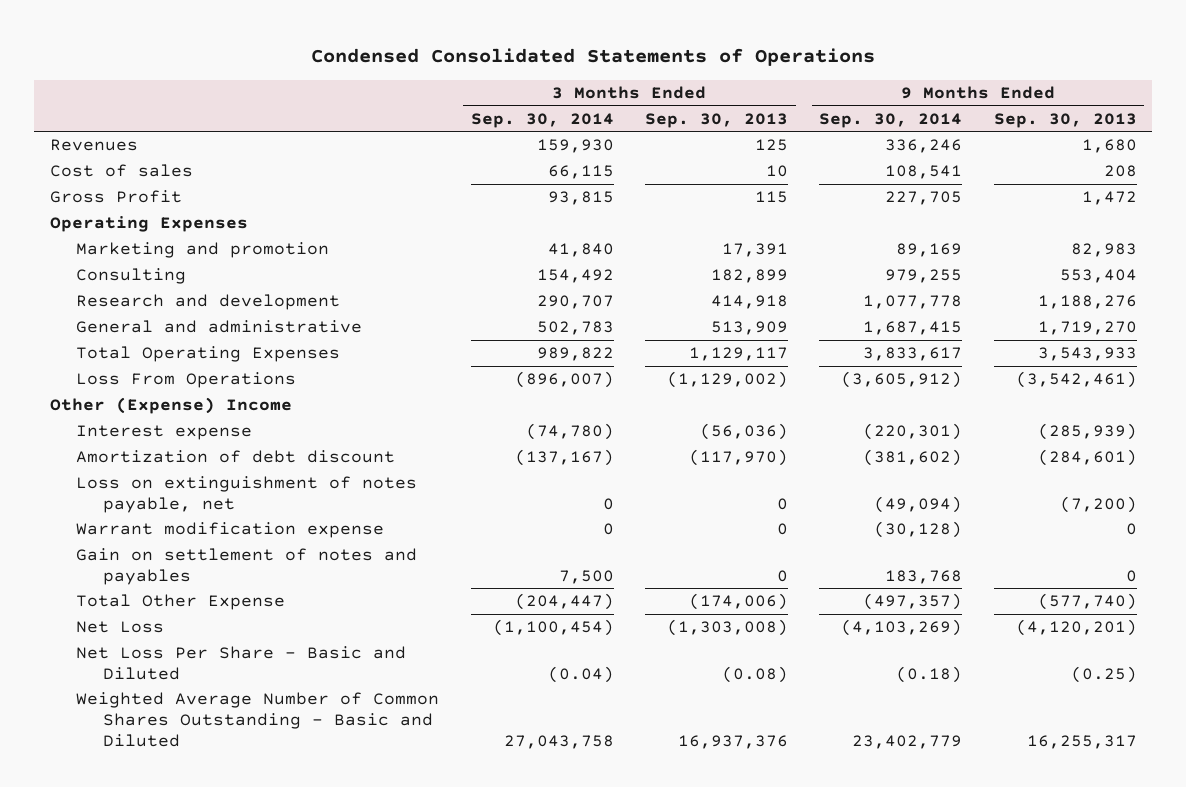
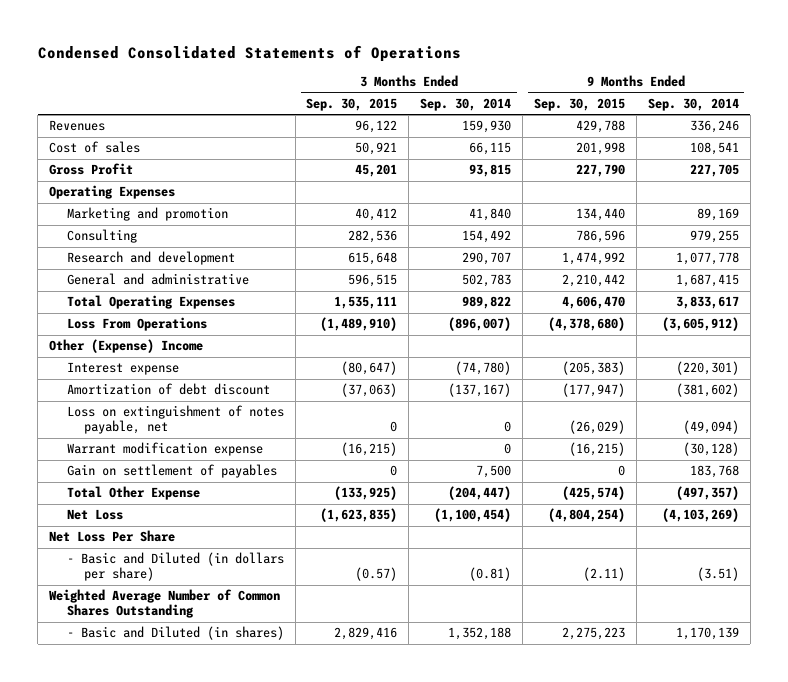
[645,112,789,128] Sep. 30, 2013 -> none
[993,112,1137,128] Sep. 30, 2013 -> none
none -> [306,98,398,112] Sep. 30, 2015
none -> [533,98,625,112] Sep. 30, 2015
[76,548,418,585] Gain on settlement of notes and payables -> [66,464,277,479] Gain on settlement of payables
none -> [49,530,176,543] Net Loss Per Share
[76,646,407,680] Net Loss Per Share - Basic and Diluted -> [66,552,284,582] - Basic and Diluted (in dollars per share)
[547,665,614,683] (0.04) -> [469,567,512,582] (0.81)
[896,665,963,683] (0.18) -> [696,567,739,582] (3.51)
none -> [49,589,281,619] Weighted Average Number of Common Shares Outstanding
[76,692,440,747] Weighted Average Number of Common Shares Outstanding - Basic and Diluted -> [66,626,284,641] - Basic and Diluted (in shares)
[503,734,614,749] 27,043,758 -> [448,627,512,641] 1,352,188
[852,734,963,749] 23,402,779 -> [675,627,739,641] 1,170,139

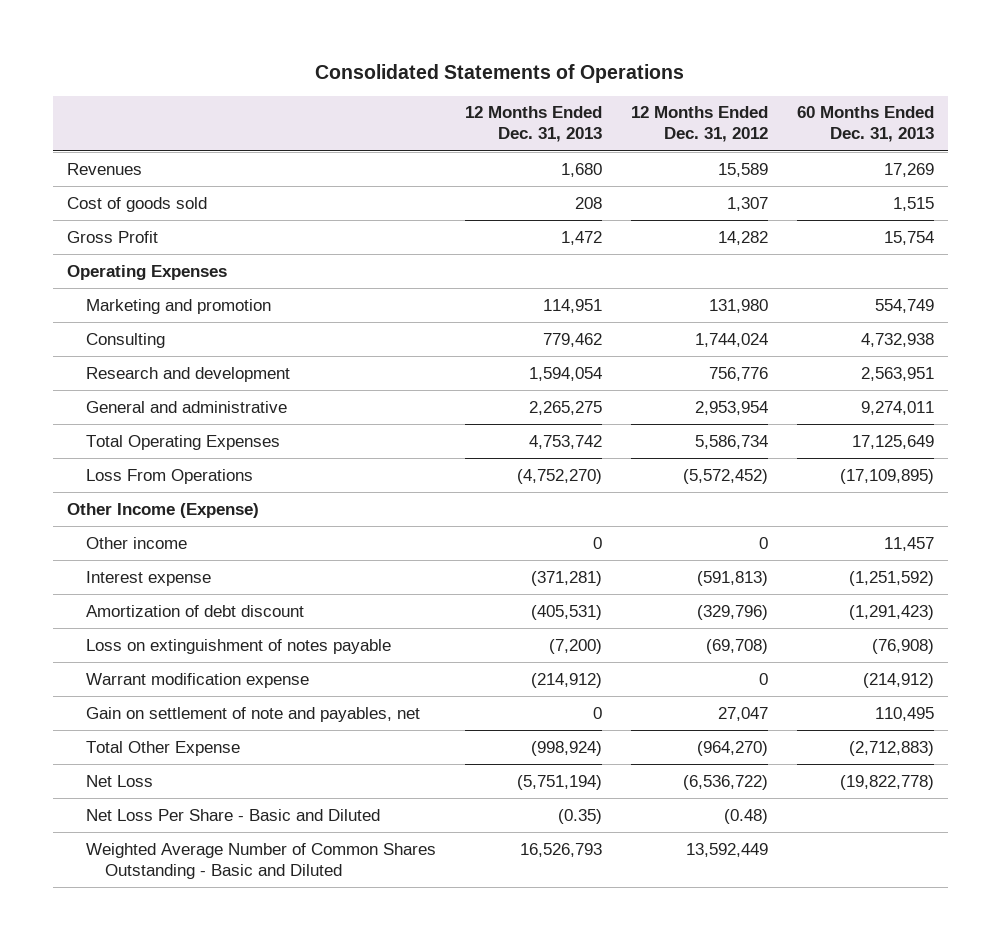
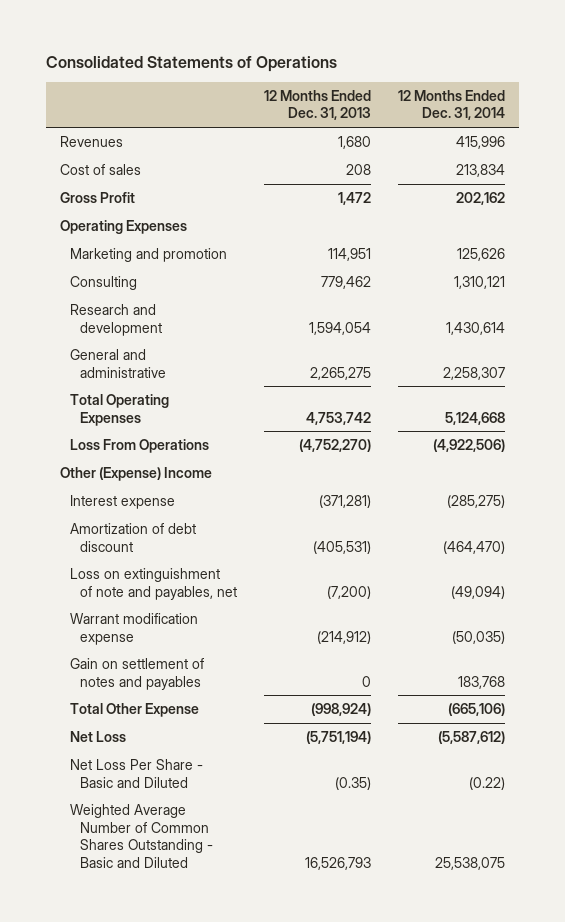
[630,106,768,143] 12 Months Ended Dec. 31, 2012 -> none
[796,106,934,143] 60 Months Ended Dec. 31, 2013 -> none
none -> [398,89,506,121] 12 Months Ended Dec. 31, 2014
[67,196,208,212] Cost of goods sold -> [59,164,141,176] Cost of sales
[86,536,188,549] Other income -> none
[67,502,260,518] Other Income (Expense) -> [59,467,212,482] Other (Expense) Income
[86,638,392,654] Loss on extinguishment of notes payable -> [70,568,238,600] Loss on extinguishment of note and payables, net
[86,706,421,722] Gain on settlement of note and payables, net -> [70,658,205,690] Gain on settlement of notes and payables

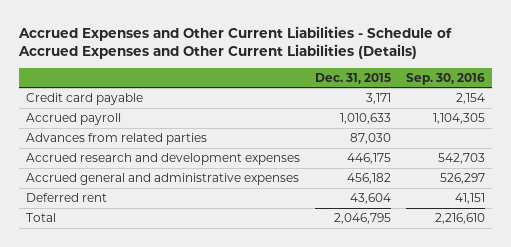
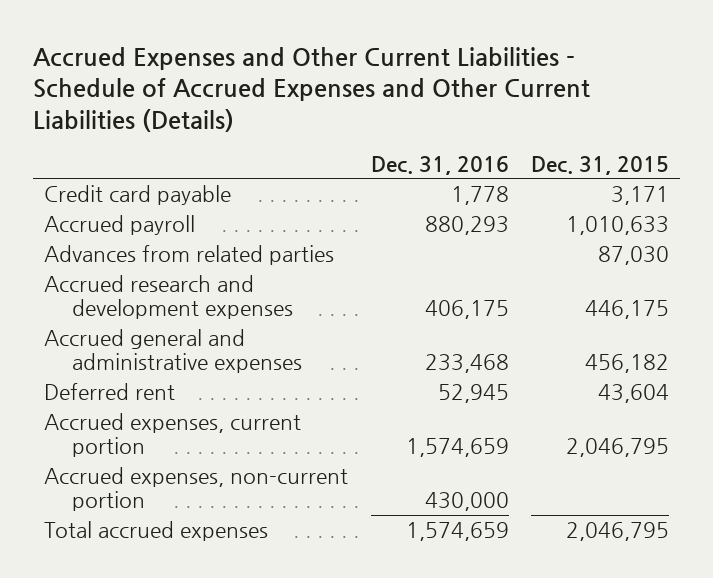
[405,72,485,85] Sep. 30, 2016 -> none
none -> [370,155,509,175] Dec. 31, 2016
[26,212,57,222] Total -> [44,413,302,458] Accrued expenses, current portion
none -> [44,467,349,512] Accrued expenses, non-current portion
none -> [44,521,269,542] Total accrued expenses

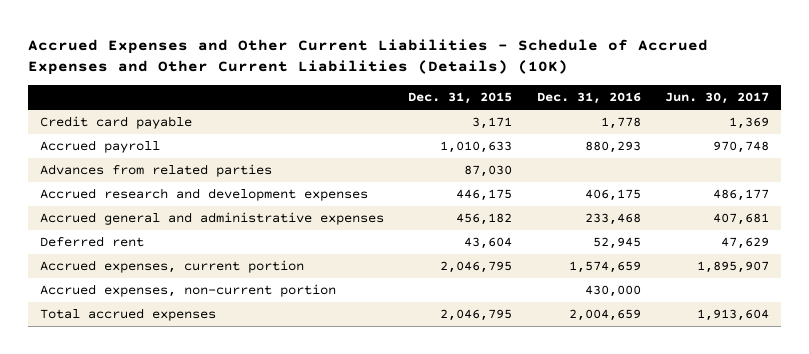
[32,46,590,132] Accrued Expenses and Other Current Liabilities - Schedule of Accrued Expenses and Other Current Liabilities (Details) -> [28,38,709,76] Accrued Expenses and Other Current Liabilities - Schedule of Accrued Expenses and Other Current Liabilities (Details) (10K)
none -> [664,92,769,105] Jun. 30, 2017
[405,522,509,542] 1,574,659 -> [568,309,641,322] 2,004,659

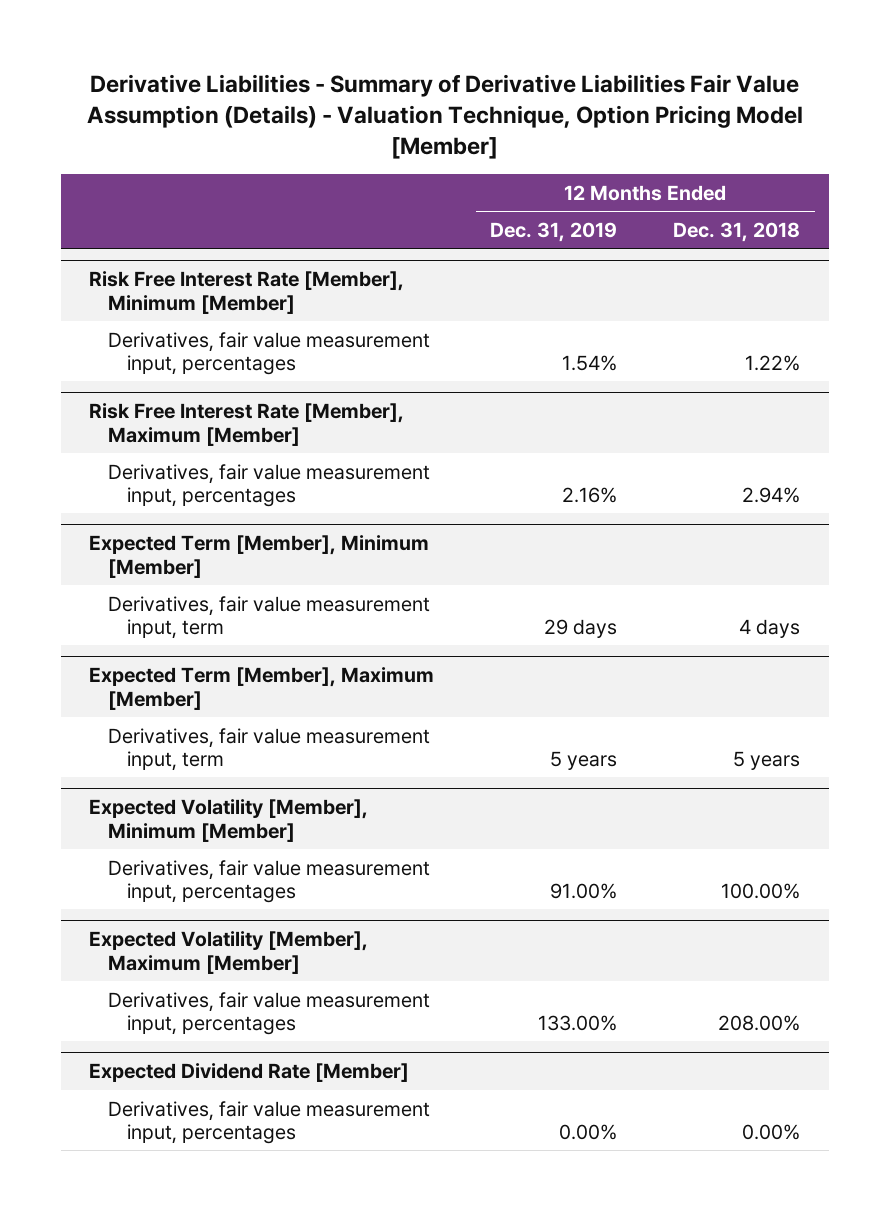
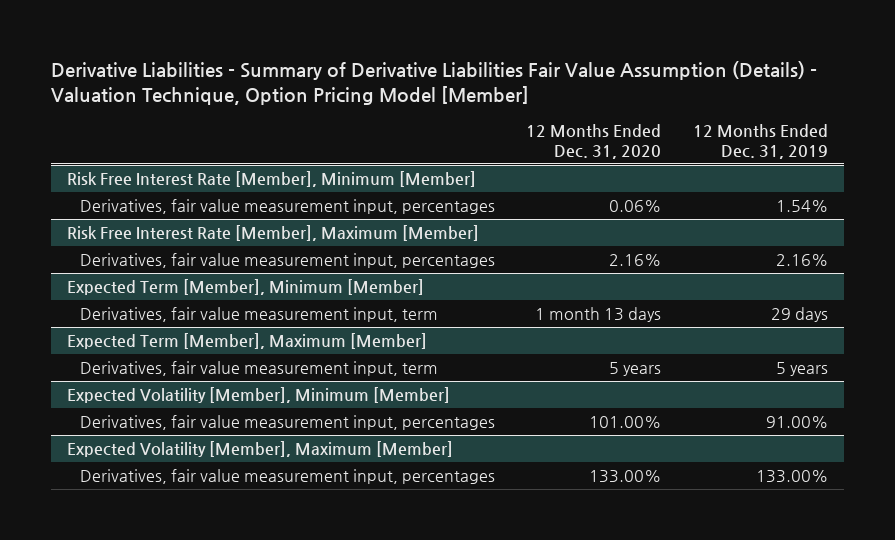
[673,221,801,242] Dec. 31, 2018 -> none
none -> [526,123,662,160] 12 Months Ended Dec. 31, 2020
[89,1063,410,1083] Expected Dividend Rate [Member] -> none
[108,1100,431,1144] Derivatives, fair value measurement input, percentages -> none

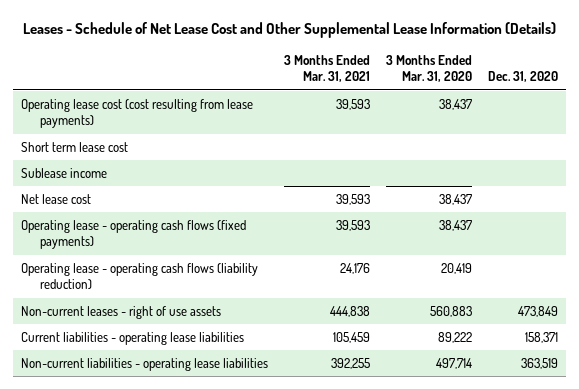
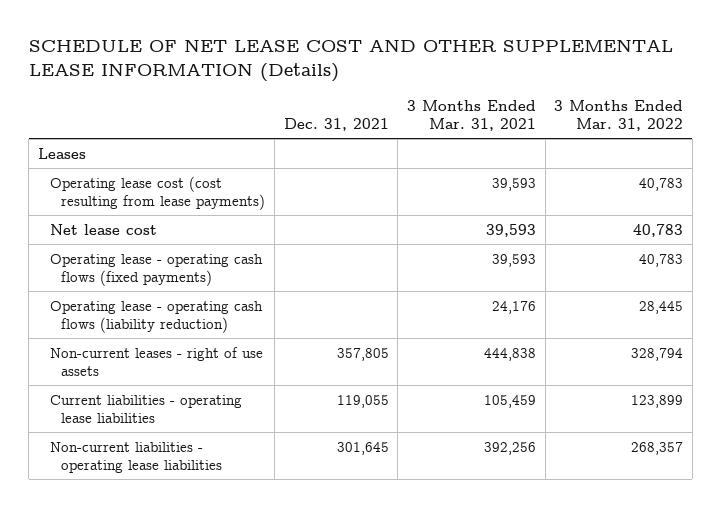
[22,21,556,38] Leases - Schedule of Net Lease Cost and Other Supplemental Lease Information (Details) -> [28,39,673,82] SCHEDULE OF NET LEASE COST AND OTHER SUPPLEMENTAL LEASE INFORMATION (Details)
[386,54,473,83] 3 Months Ended Mar. 31, 2020 -> none
[488,71,559,83] Dec. 31, 2020 -> none
none -> [283,118,389,132] Dec. 31, 2021
none -> [554,99,684,132] 3 Months Ended Mar. 31, 2022
none -> [37,147,86,159] Leases
[21,141,129,152] Short term lease cost -> none
[21,167,108,178] Sublease income -> none
[331,357,371,369] 392,255 -> [484,441,537,455] 392,256

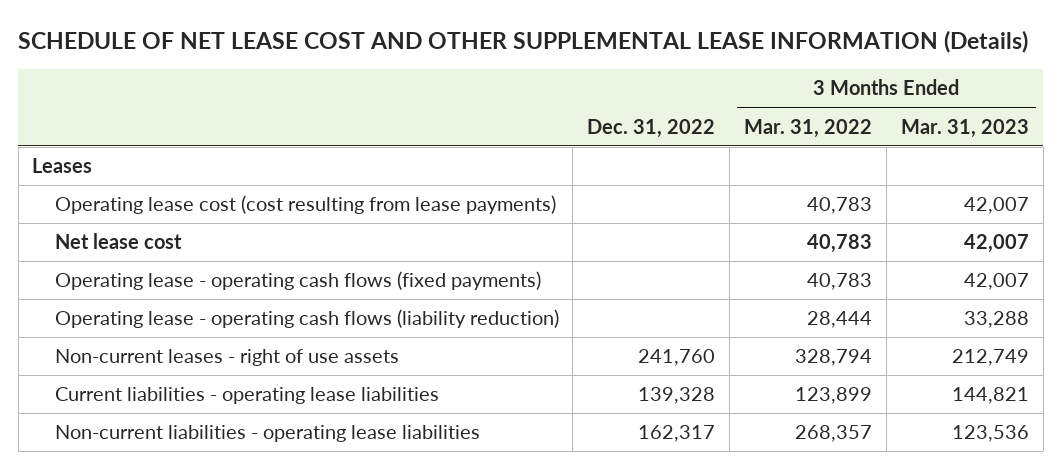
[283,118,389,132] Dec. 31, 2021 -> none
[407,99,537,132] 3 Months Ended Mar. 31, 2021 -> none
none -> [587,118,716,138] Dec. 31, 2022
none -> [900,118,1029,138] Mar. 31, 2023
[639,300,684,314] 28,445 -> [807,311,873,329] 28,444

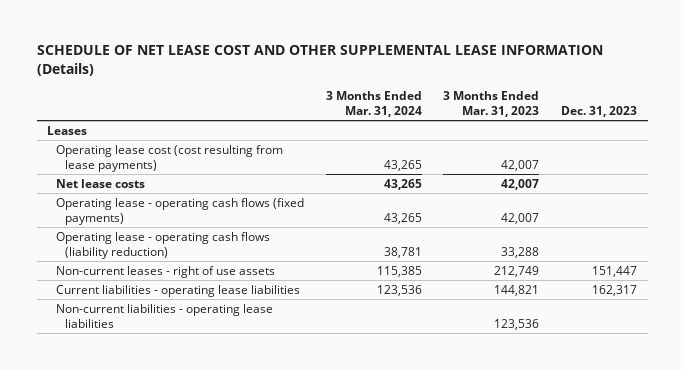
[587,118,716,138] Dec. 31, 2022 -> none
[744,118,873,138] Mar. 31, 2022 -> none
none -> [325,90,422,118] 3 Months Ended Mar. 31, 2024
none -> [560,106,637,118] Dec. 31, 2023
[54,233,182,250] Net lease cost -> [56,178,146,188] Net lease costs

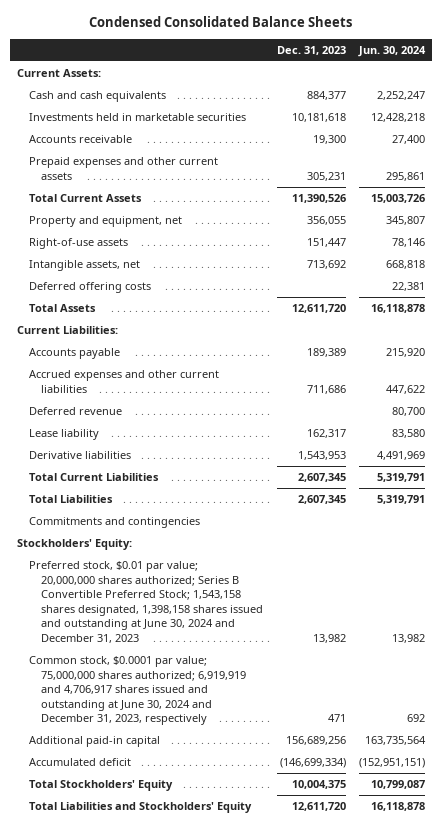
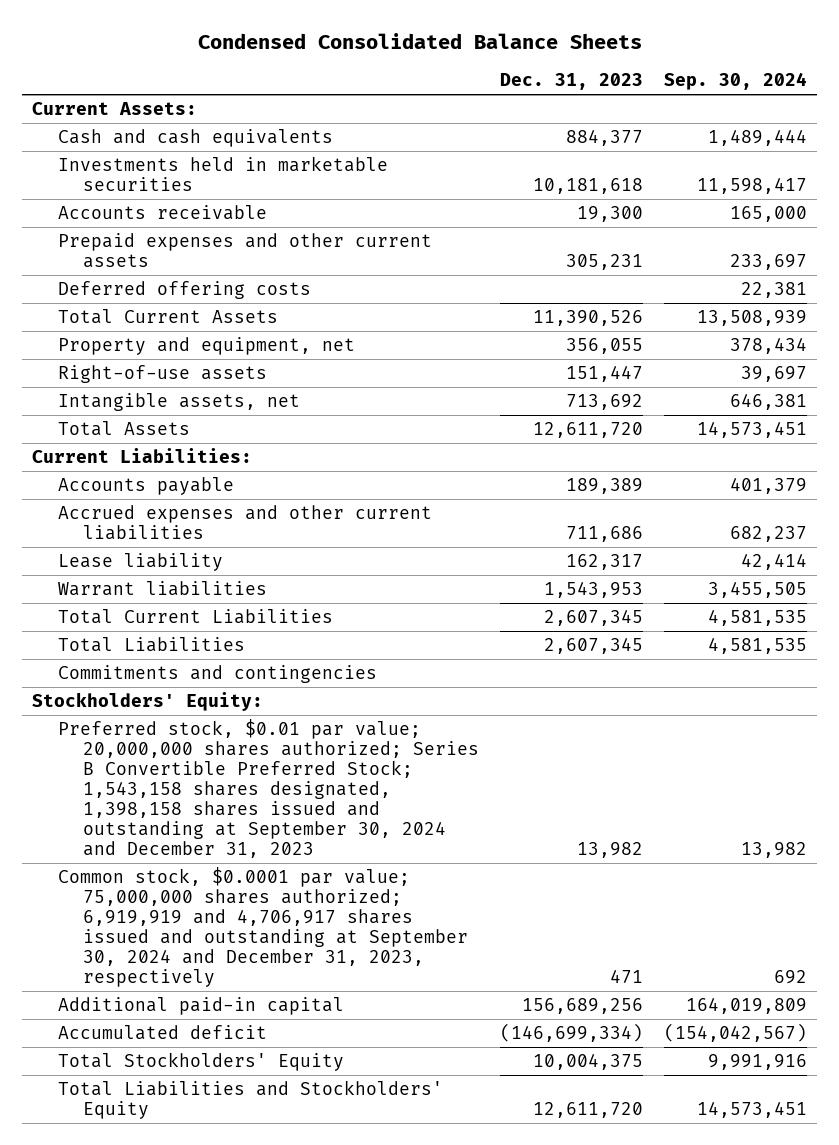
[357,45,426,57] Jun. 30, 2024 -> none
none -> [663,72,807,91] Sep. 30, 2024
[28,282,151,294] Deferred offering costs -> [57,281,311,300] Deferred offering costs
[28,407,122,416] Deferred revenue -> none
[28,451,131,460] Derivative liabilities -> [57,581,267,597] Warrant liabilities
[28,561,264,643] Preferred stock, $0.01 par value; 20,000,000 shares authorized; Series B Convertible Preferred Stock; 1,543,158 shares designated, 1,398,158 shares issued and outstanding at June 30, 2024 and December 31, 2023 -> [57,719,480,859] Preferred stock, $0.01 par value; 20,000,000 shares authorized; Series B Convertible Preferred Stock; 1,543,158 shares designated, 1,398,158 shares issued and outstanding at September 30, 2024 and December 31, 2023
[28,656,247,726] Common stock, $0.0001 par value; 75,000,000 shares authorized; 6,919,919 and 4,706,917 shares issued and outstanding at June 30, 2024 and December 31, 2023, respectively -> [57,867,469,988] Common stock, $0.0001 par value; 75,000,000 shares authorized; 6,919,919 and 4,706,917 shares issued and outstanding at September 30, 2024 and December 31, 2023, respectively

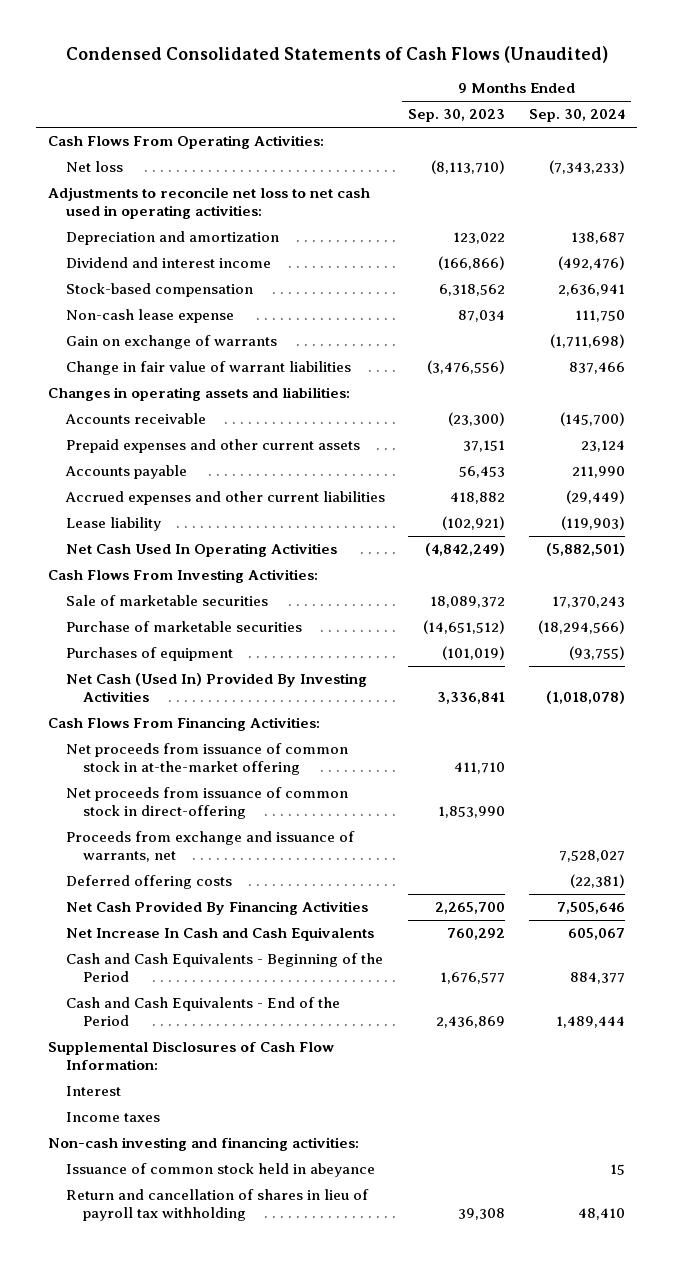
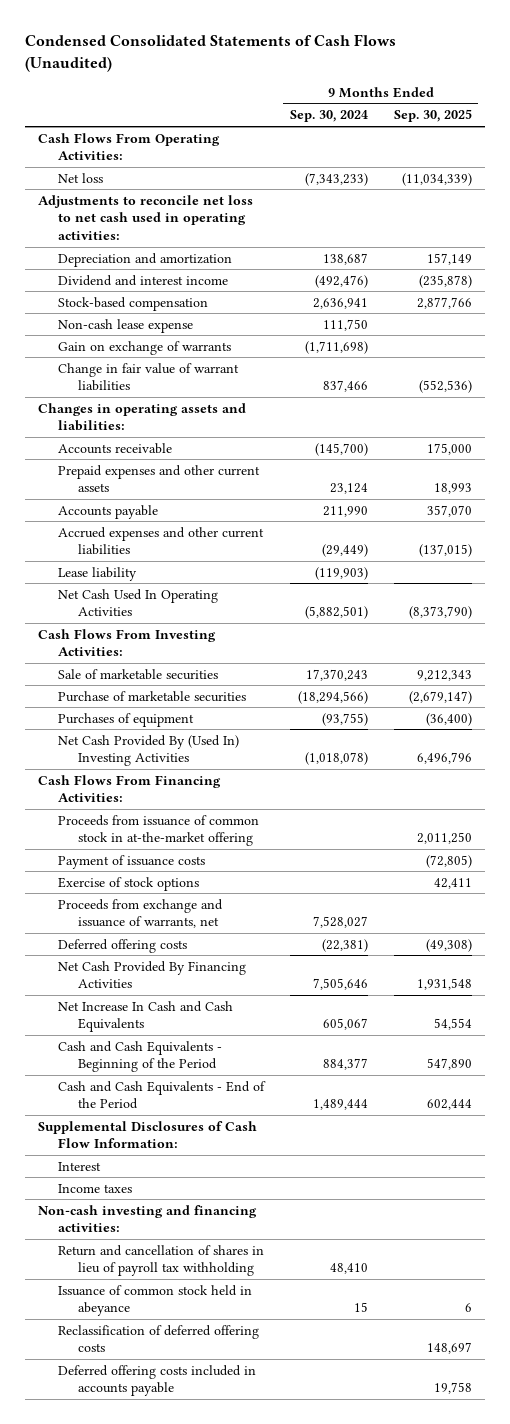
[408,109,506,123] Sep. 30, 2023 -> none
none -> [393,109,472,123] Sep. 30, 2025
[65,673,367,703] Net Cash (Used In) Provided By Investing Activities -> [57,734,239,767] Net Cash Provided By (Used In) Investing Activities
[65,787,348,820] Net proceeds from issuance of common stock in direct-offering -> none
[65,743,348,776] Net proceeds from issuance of common stock in at-the-market offering -> [57,814,259,847] Proceeds from issuance of common stock in at-the-market offering
none -> [57,854,205,869] Payment of issuance costs
none -> [57,876,199,891] Exercise of stock options
[65,1163,375,1178] Issuance of common stock held in abeyance -> [57,1284,252,1317] Issuance of common stock held in abeyance
none -> [57,1324,259,1353] Reclassification of deferred offering costs
none -> [57,1364,256,1397] Deferred offering costs included in accounts payable

